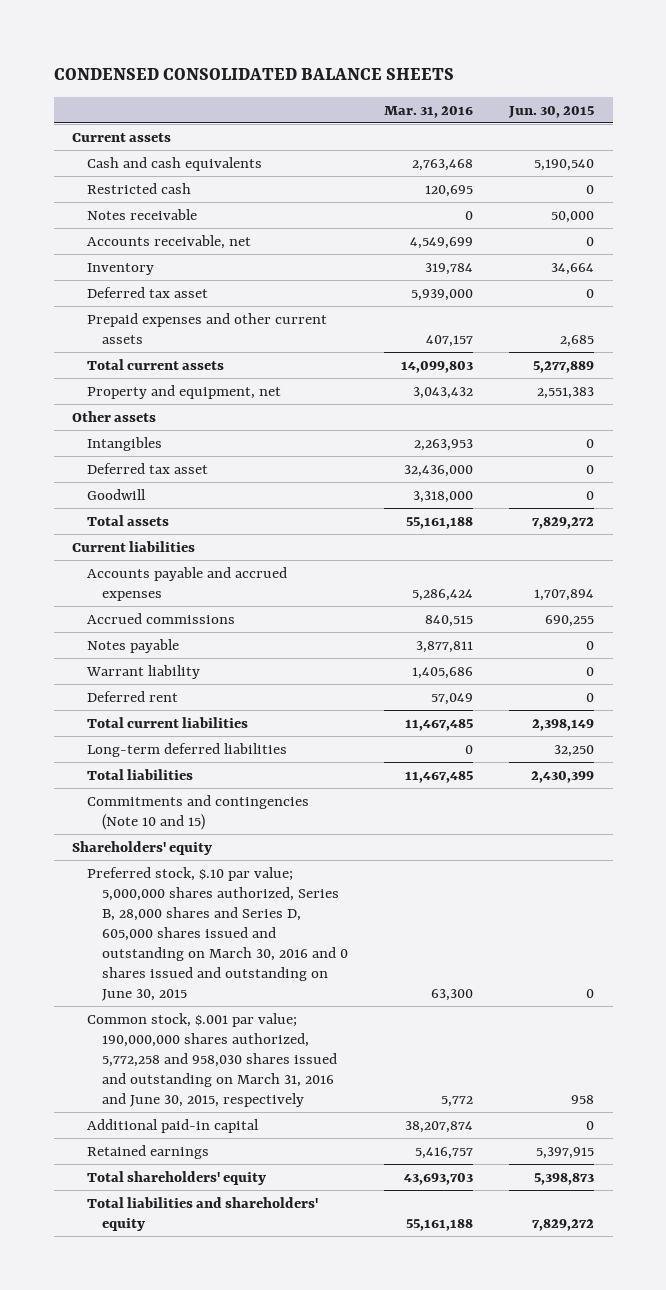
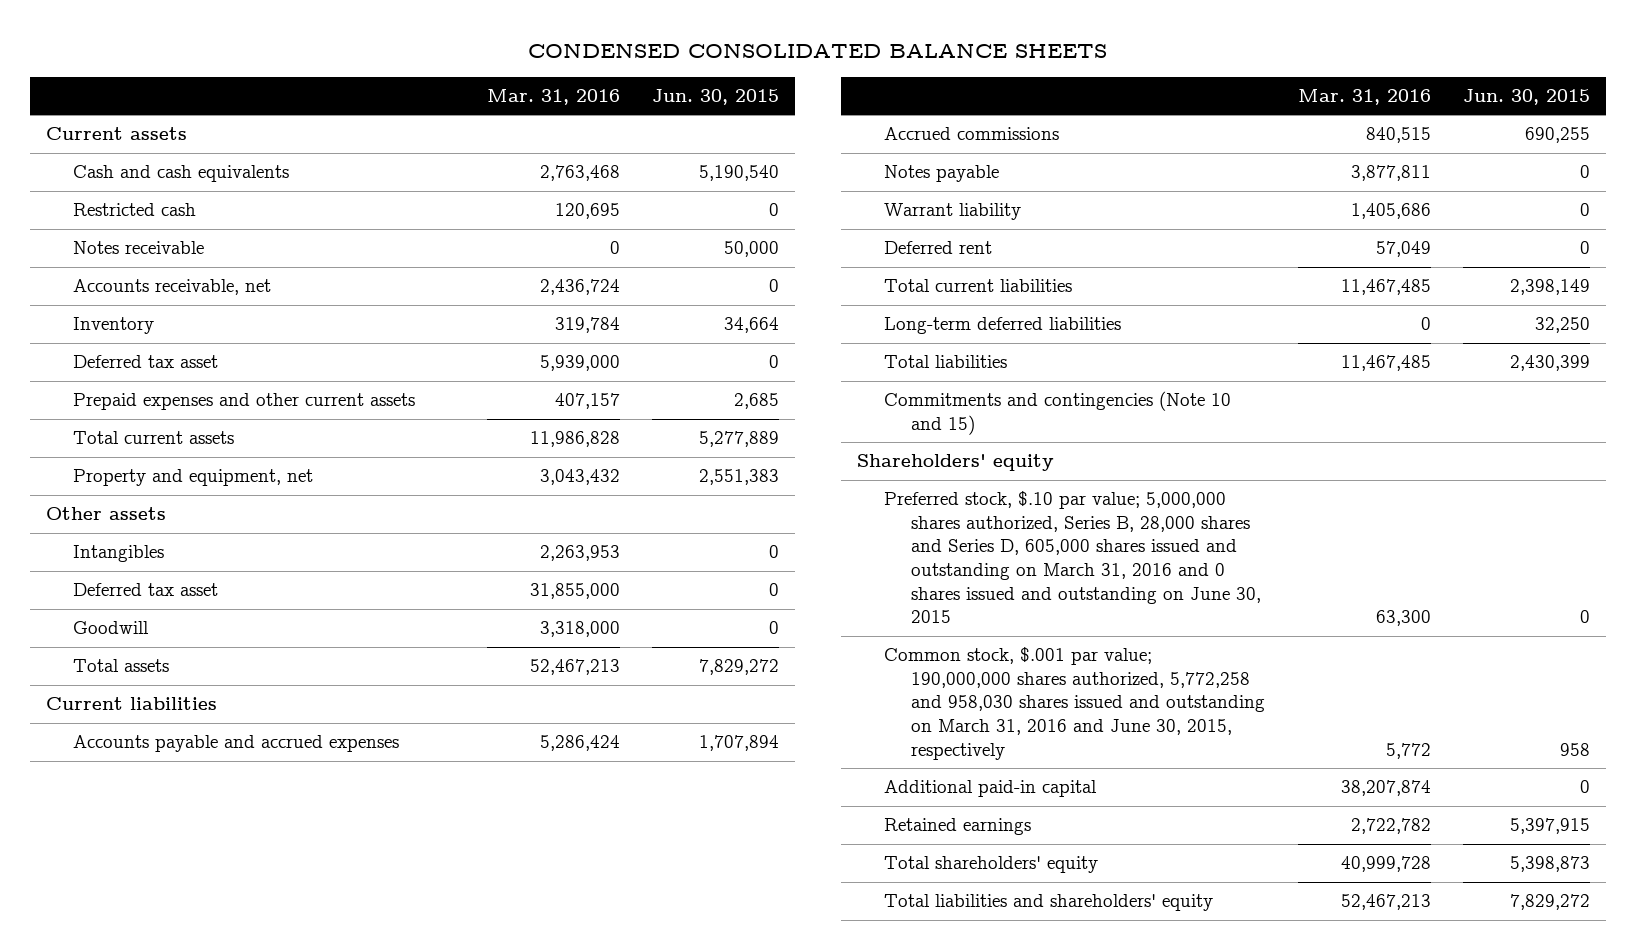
[410,236,474,249] 4,549,699 -> [539,279,620,296] 2,436,724
[401,360,474,373] 14,099,803 -> [529,431,620,448] 11,986,828
[404,464,474,477] 32,436,000 -> [529,583,620,600] 31,855,000
[406,516,474,529] 55,161,188 -> [529,659,620,676] 52,467,213
[86,866,348,1002] Preferred stock, $.10 par value; 5,000,000 shares authorized, Series B, 28,000 shares and Series D, 605,000 shares issued and outstanding on March 30, 2016 and 0 shares issued and outstanding on June 30, 2015 -> [884,491,1262,624] Preferred stock, $.10 par value; 5,000,000 shares authorized, Series B, 28,000 shares and Series D, 605,000 shares issued and outstanding on March 31, 2016 and 0 shares issued and outstanding on June 30, 2015
[415,1146,474,1159] 5,416,757 -> [1350,818,1431,835] 2,722,782
[404,1172,474,1185] 43,693,703 -> [1340,856,1431,873] 40,999,728
[406,1218,474,1231] 55,161,188 -> [1340,894,1431,911] 52,467,213

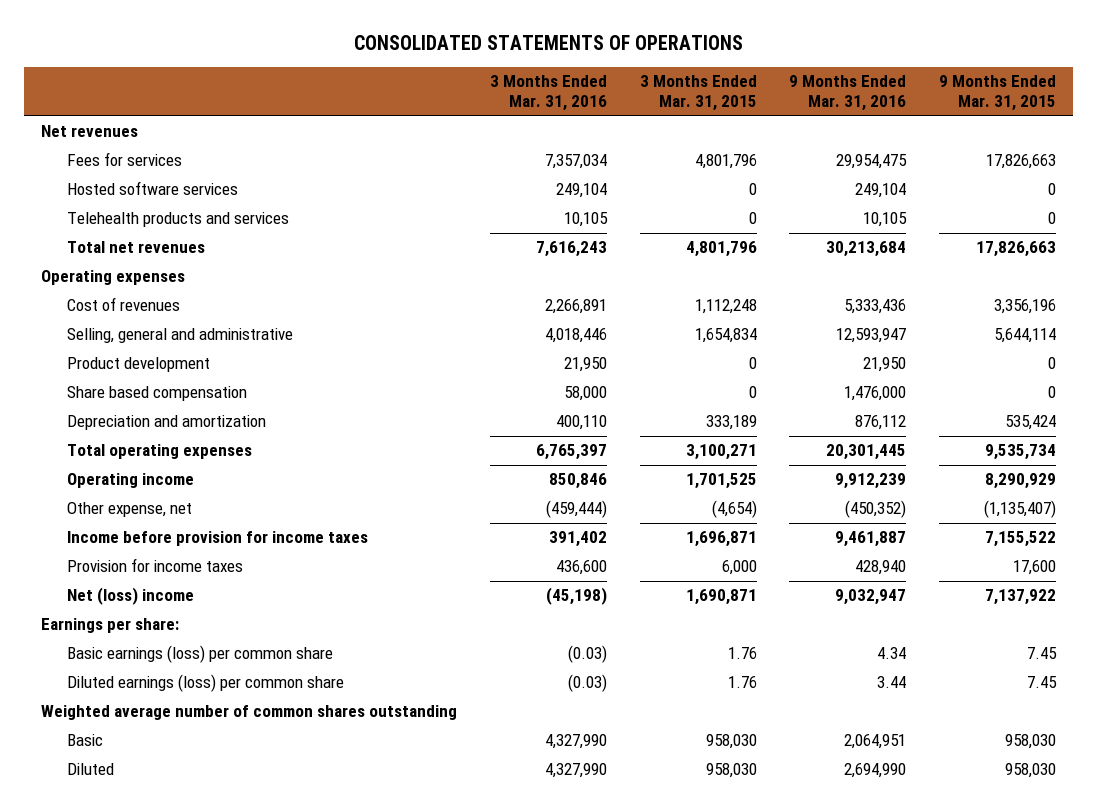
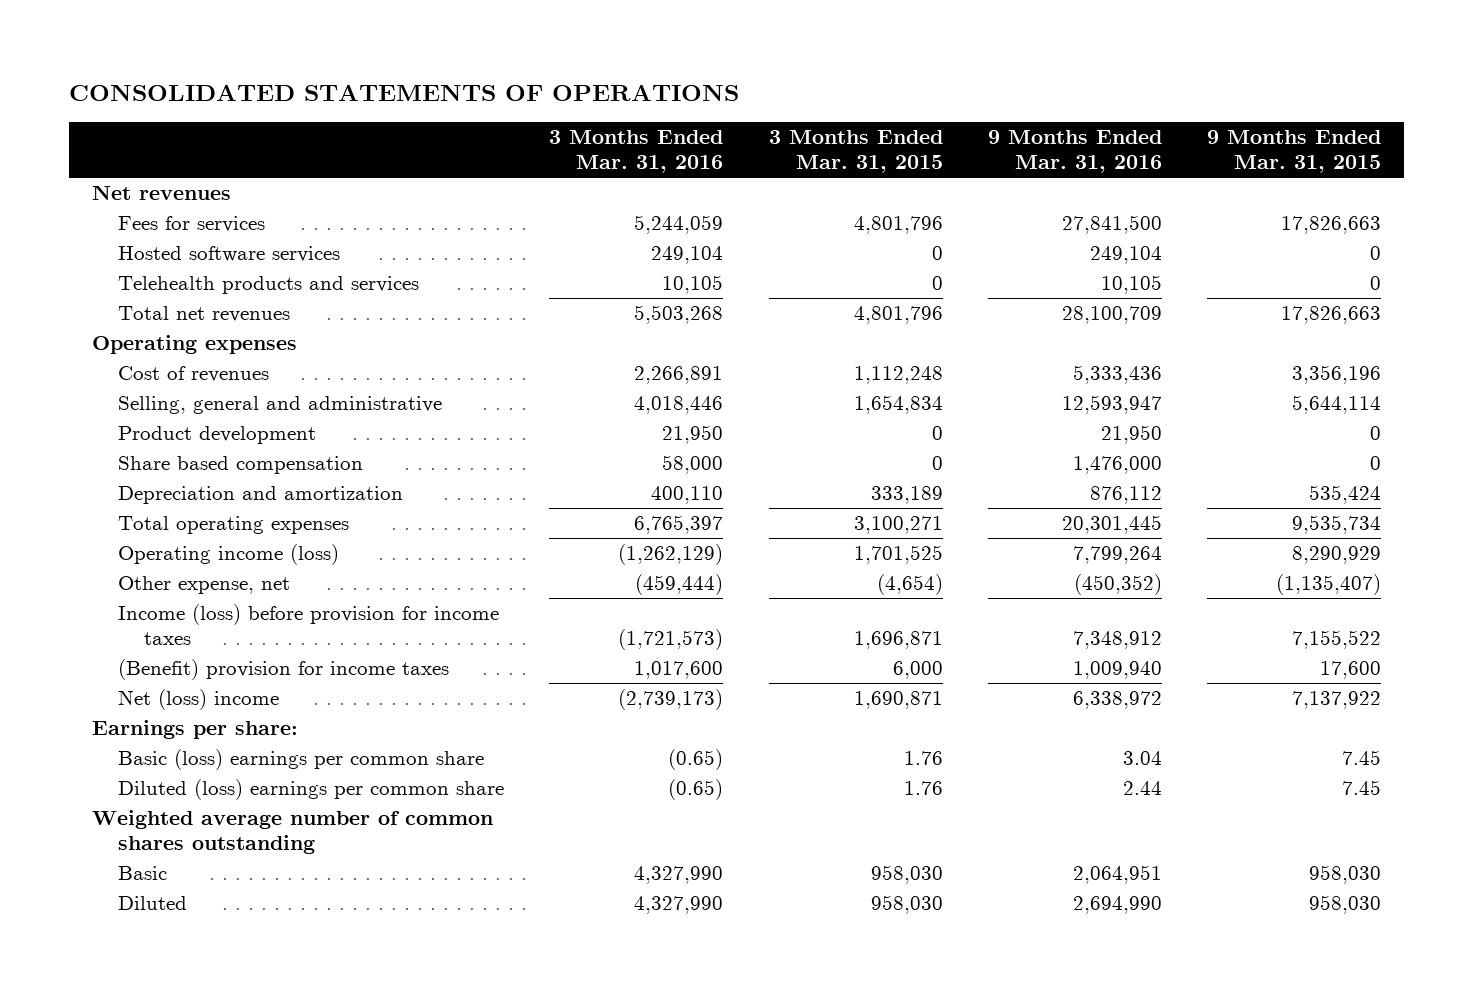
[544,154,607,170] 7,357,034 -> [634,215,724,235] 5,244,059
[836,154,908,170] 29,954,475 -> [1061,215,1162,235] 27,841,500
[535,241,607,258] 7,616,243 -> [634,305,724,325] 5,503,268
[826,241,907,258] 30,213,684 -> [1061,306,1162,325] 28,100,709
[66,473,194,489] Operating income -> [117,544,339,566] Operating income (loss)
[548,473,607,490] 850,846 -> [618,544,724,566] (1,262,129)
[835,473,907,490] 9,912,239 -> [1072,546,1162,565] 7,799,264
[66,531,368,547] Income before provision for income taxes -> [117,604,499,646] Income (loss) before provision for income taxes
[548,531,607,548] 391,402 -> [618,629,724,651] (1,721,573)
[835,531,907,548] 9,461,887 -> [1072,631,1162,650] 7,348,912
[66,558,243,573] Provision for income taxes -> [117,659,449,681] (Benefit) provision for income taxes
[555,560,607,576] 436,600 -> [634,661,724,680] 1,017,600
[855,560,907,576] 428,940 -> [1072,661,1162,680] 1,009,940
[545,587,607,606] (45,198) -> [618,689,724,711] (2,739,173)
[835,589,907,606] 9,032,947 -> [1072,691,1162,710] 6,338,972
[66,645,333,664] Basic earnings (loss) per common share -> [117,749,484,771] Basic (loss) earnings per common share
[567,645,607,664] (0.03) -> [668,749,724,771] (0.65)
[877,647,907,660] 4.34 -> [1122,751,1162,766] 3.04
[66,674,344,693] Diluted earnings (loss) per common share -> [117,779,504,801] Diluted (loss) earnings per common share
[567,674,607,693] (0.03) -> [668,779,724,801] (0.65)
[877,676,907,689] 3.44 -> [1122,781,1162,796] 2.44

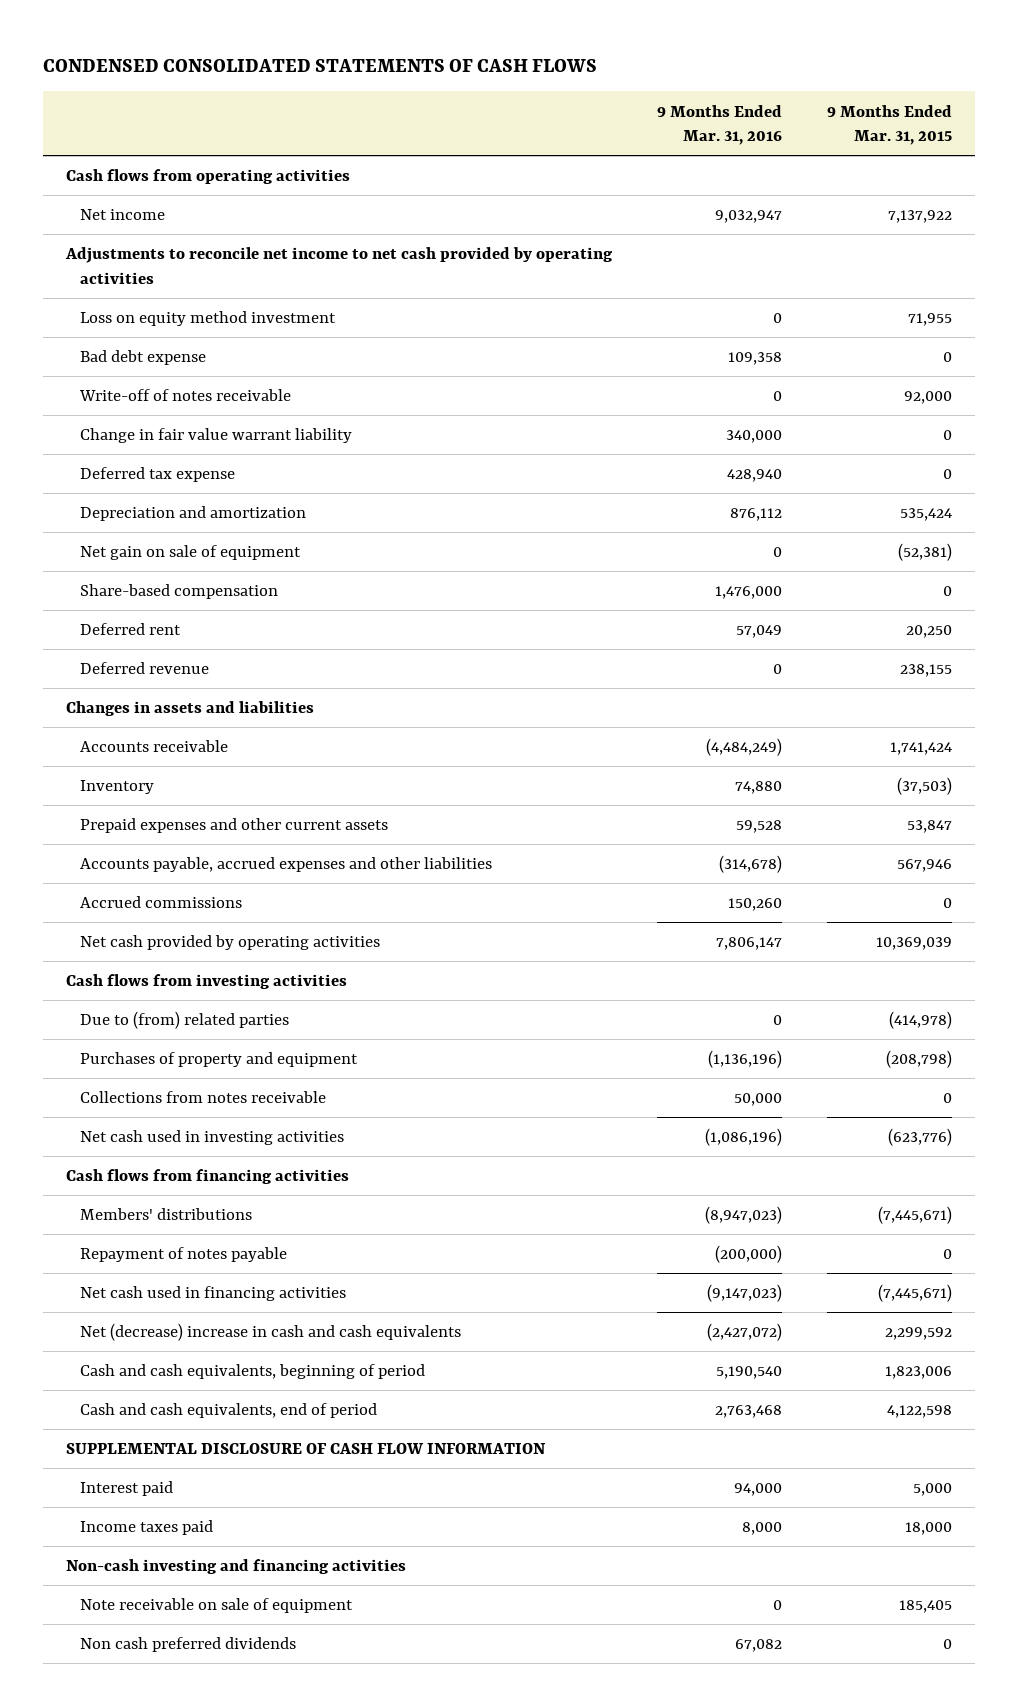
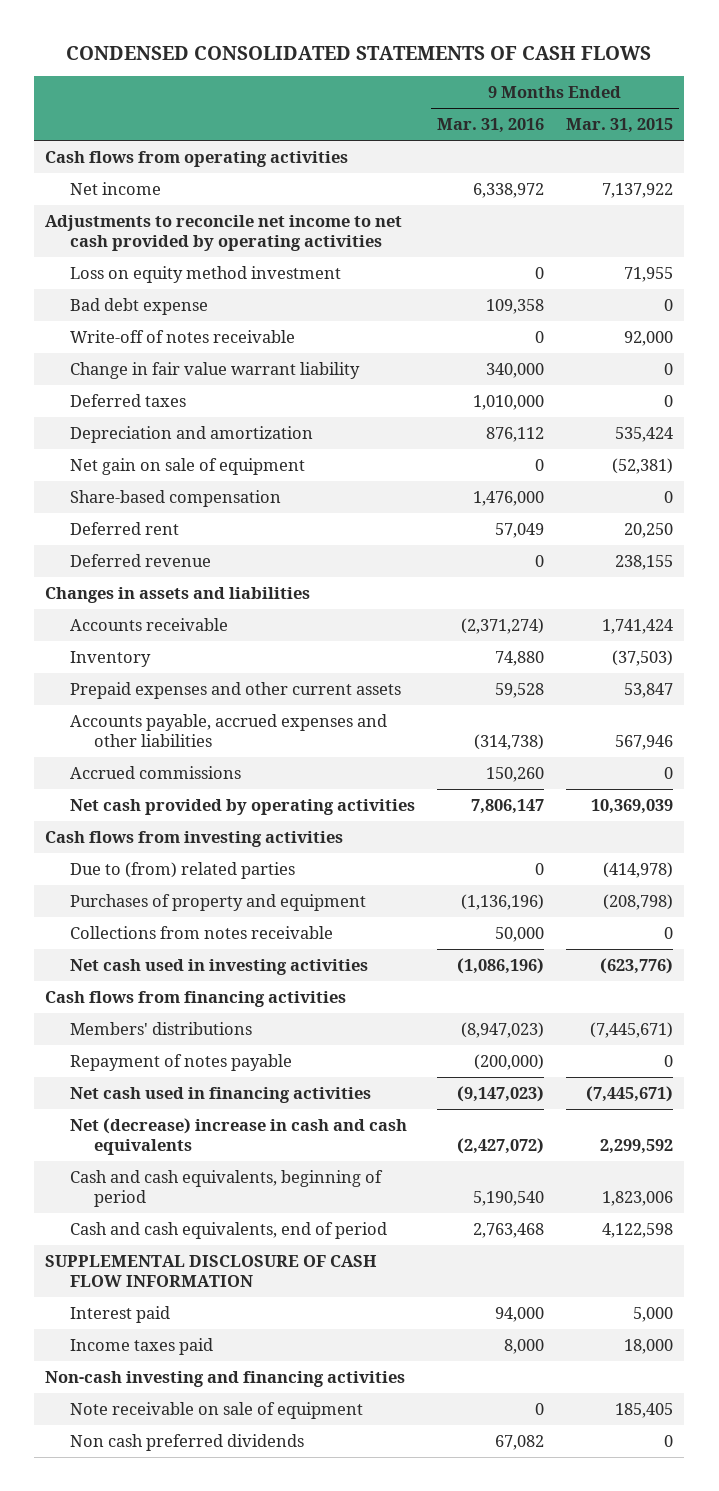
[714,210,782,224] 9,032,947 -> [473,182,545,198] 6,338,972
[79,467,235,483] Deferred tax expense -> [69,393,186,407] Deferred taxes
[726,469,782,483] 428,940 -> [473,394,545,410] 1,010,000
[705,738,782,757] (4,484,249) -> [461,617,545,634] (2,371,274)
[718,855,782,874] (314,678) -> [474,733,545,750] (314,738)

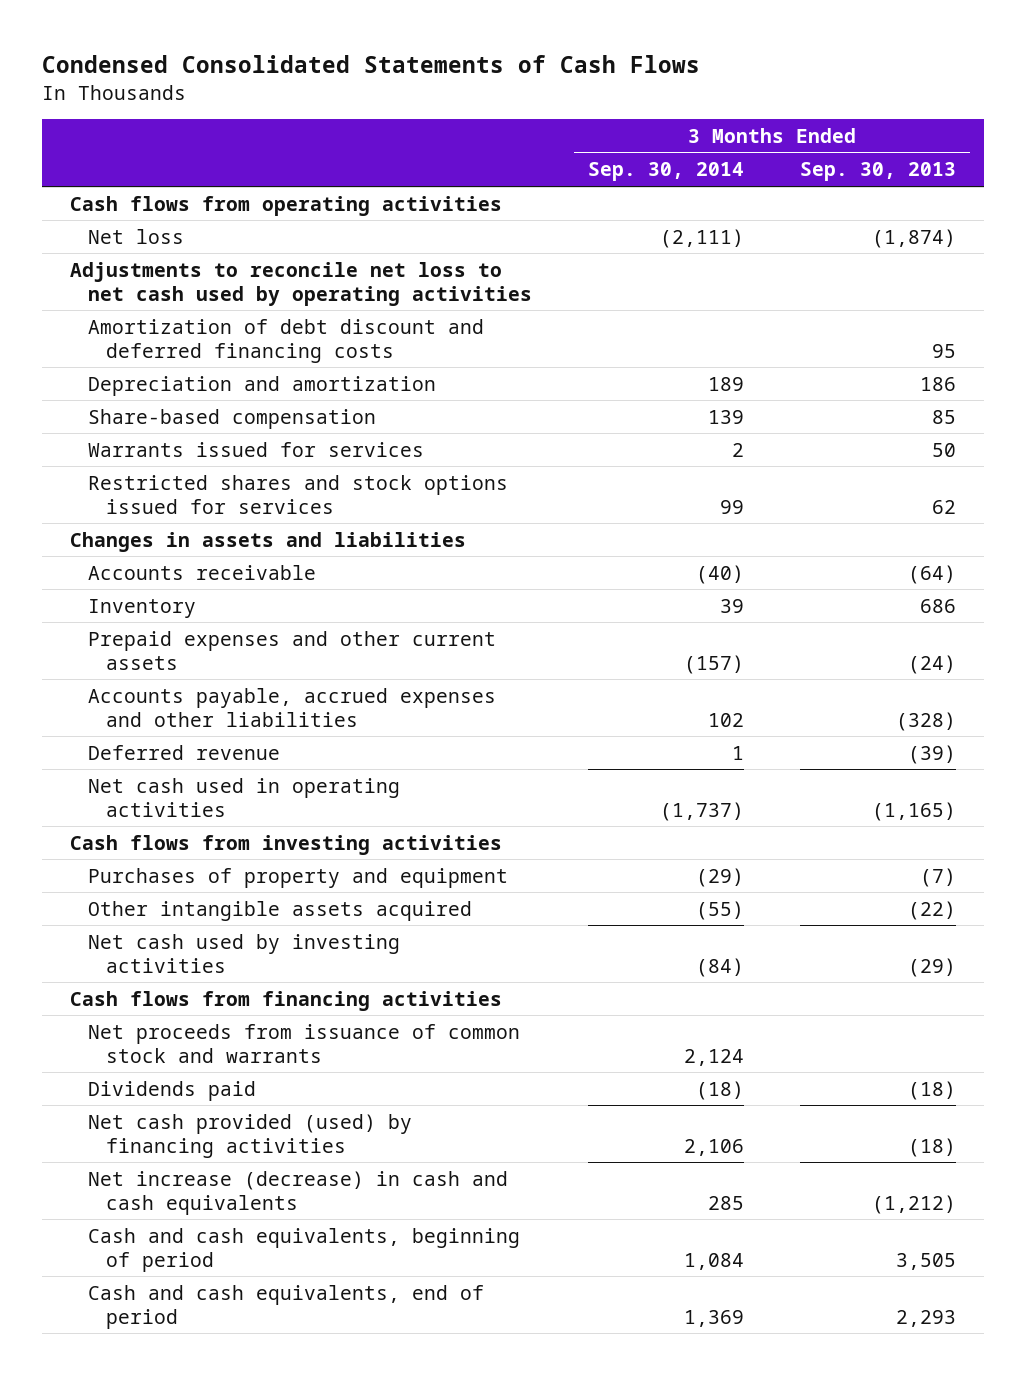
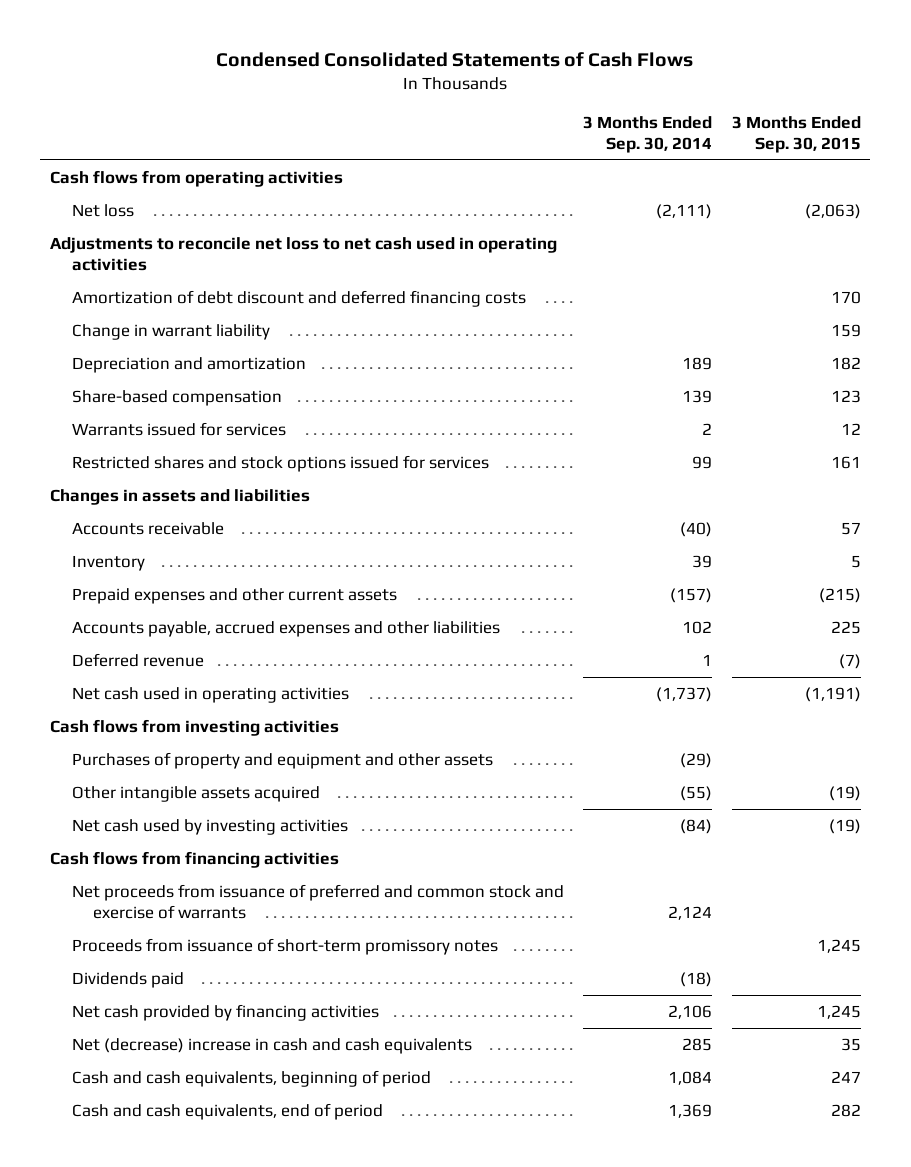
[799,162,956,182] Sep. 30, 2013 -> none
none -> [731,115,861,153] 3 Months Ended Sep. 30, 2015
[70,261,533,306] Adjustments to reconcile net loss to net cash used by operating activities -> [49,237,557,272] Adjustments to reconcile net loss to net cash used in operating activities
none -> [71,324,270,341] Change in warrant liability
[88,867,509,888] Purchases of property and equipment -> [71,752,493,770] Purchases of property and equipment and other assets
[88,1023,521,1063] Net proceeds from issuance of common stock and warrants -> [71,884,564,920] Net proceeds from issuance of preferred and common stock and exercise of warrants
none -> [71,938,498,956] Proceeds from issuance of short-term promissory notes
[88,1113,413,1158] Net cash provided (used) by financing activities -> [71,1004,379,1022] Net cash provided by financing activities
[88,1170,509,1215] Net increase (decrease) in cash and cash equivalents -> [71,1038,472,1055] Net (decrease) increase in cash and cash equivalents

